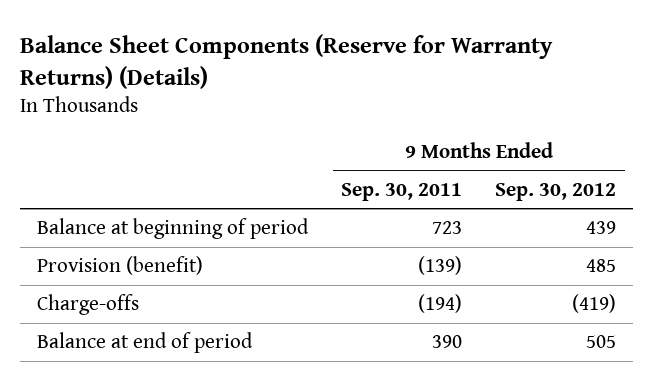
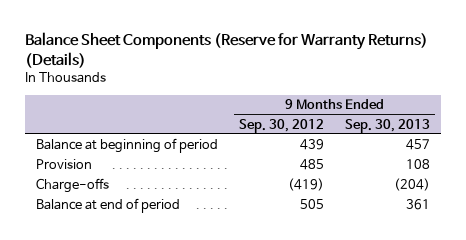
[341,183,463,202] Sep. 30, 2011 -> none
none -> [345,118,431,133] Sep. 30, 2013
[37,256,204,276] Provision (benefit) -> [35,159,92,170] Provision

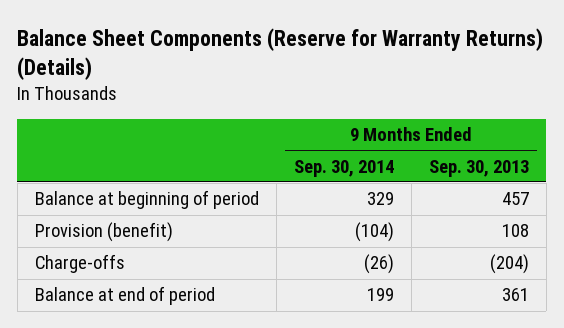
[238,118,324,133] Sep. 30, 2012 -> none
none -> [293,159,394,177] Sep. 30, 2014
[35,159,92,170] Provision -> [34,222,173,243] Provision (benefit)

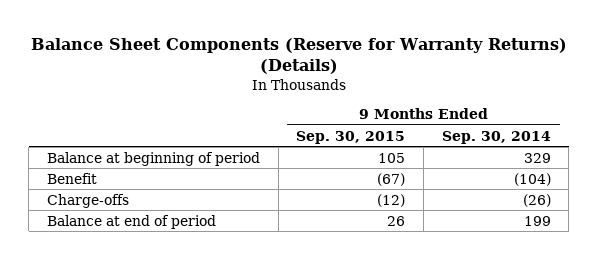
[428,159,529,177] Sep. 30, 2013 -> none
none -> [296,130,406,144] Sep. 30, 2015
[34,222,173,243] Provision (benefit) -> [47,172,98,184] Benefit

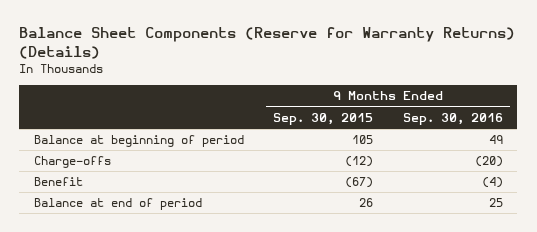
[441,130,551,144] Sep. 30, 2014 -> none
none -> [402,112,503,125] Sep. 30, 2016
[47,172,98,184] Benefit -> [34,177,84,187] Benefit

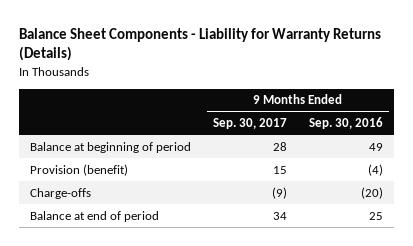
[19,27,516,59] Balance Sheet Components (Reserve for Warranty Returns) (Details) -> [18,27,381,62] Balance Sheet Components - Liability for Warranty Returns (Details)
[273,112,374,125] Sep. 30, 2015 -> none
none -> [212,118,287,130] Sep. 30, 2017
none -> [29,163,128,176] Provision (benefit)
[34,177,84,187] Benefit -> none

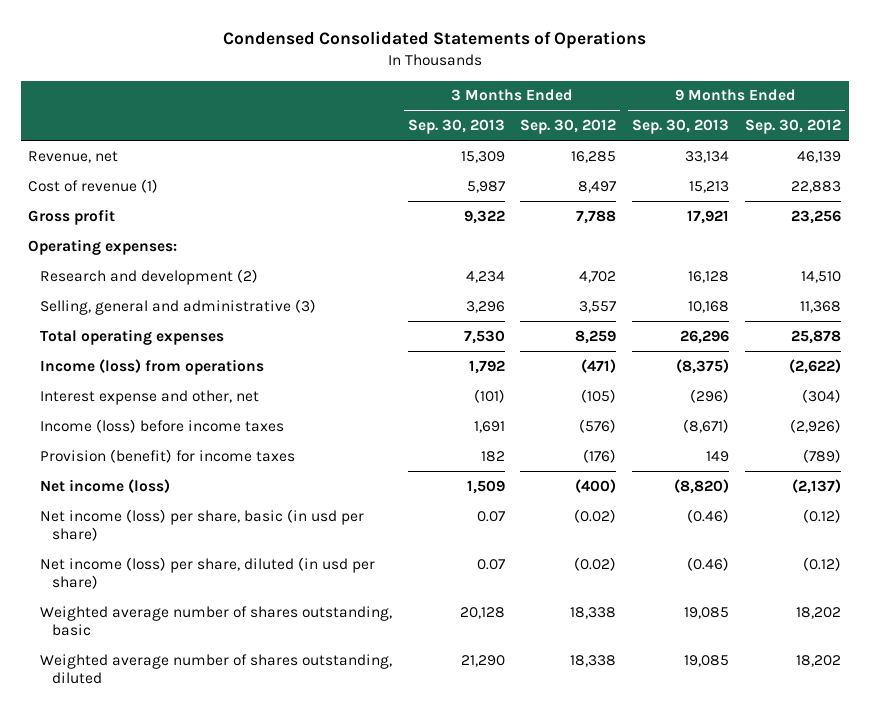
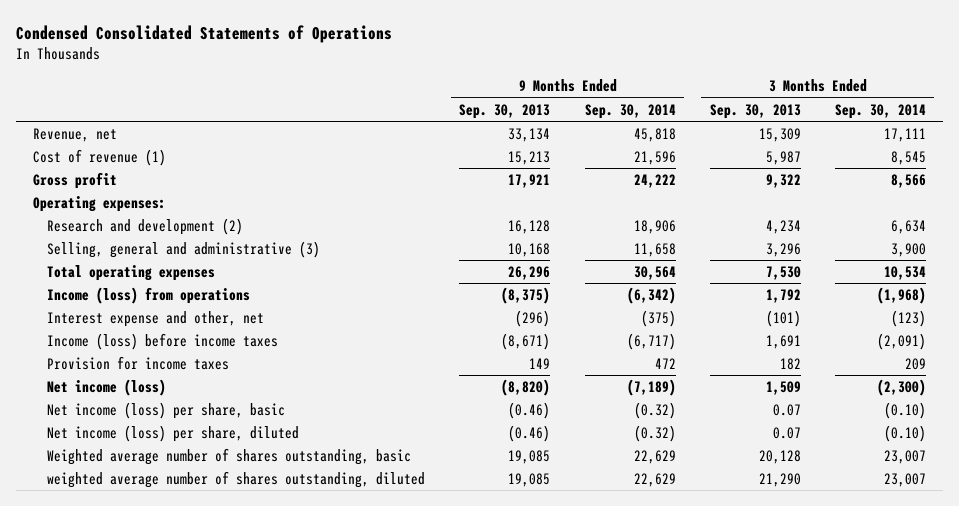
[520,119,617,135] Sep. 30, 2012 -> none
[744,119,841,135] Sep. 30, 2012 -> none
none -> [584,103,676,119] Sep. 30, 2014
none -> [834,103,926,119] Sep. 30, 2014
[40,448,296,463] Provision (benefit) for income taxes -> [47,355,230,370] Provision for income taxes
[40,508,365,542] Net income (loss) per share, basic (in usd per share) -> [47,401,286,419] Net income (loss) per share, basic
[40,556,376,590] Net income (loss) per share, diluted (in usd per share) -> [47,424,300,442] Net income (loss) per share, diluted
[40,653,393,685] Weighted average number of shares outstanding, diluted -> [47,470,426,488] weighted average number of shares outstanding, diluted

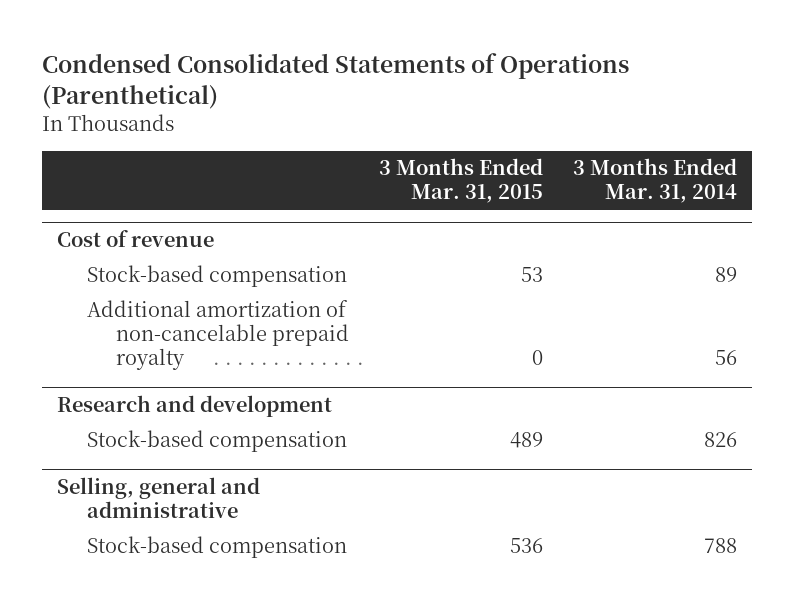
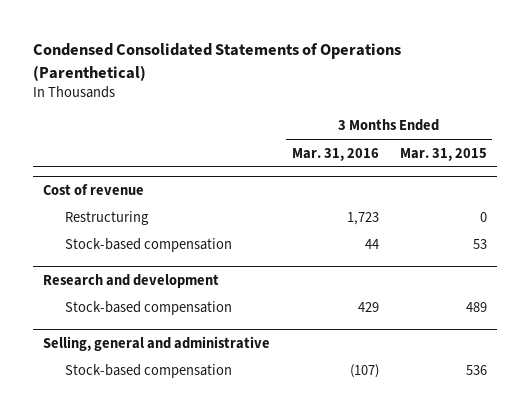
[572,158,737,204] 3 Months Ended Mar. 31, 2014 -> none
none -> [291,147,379,161] Mar. 31, 2016
none -> [64,211,149,226] Restructuring
[86,299,350,370] Additional amortization of non-cancelable prepaid royalty -> none

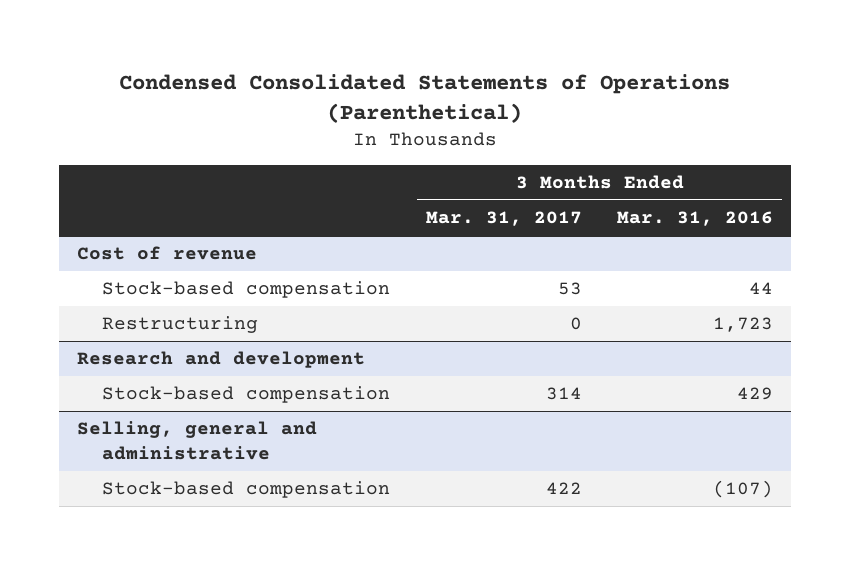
[399,147,487,161] Mar. 31, 2015 -> none
none -> [425,211,582,227] Mar. 31, 2017
[64,211,149,226] Restructuring -> [102,316,259,334] Restructuring

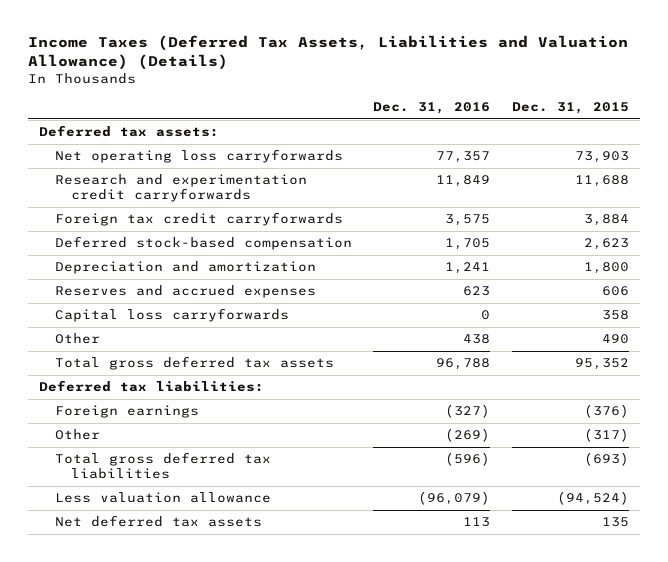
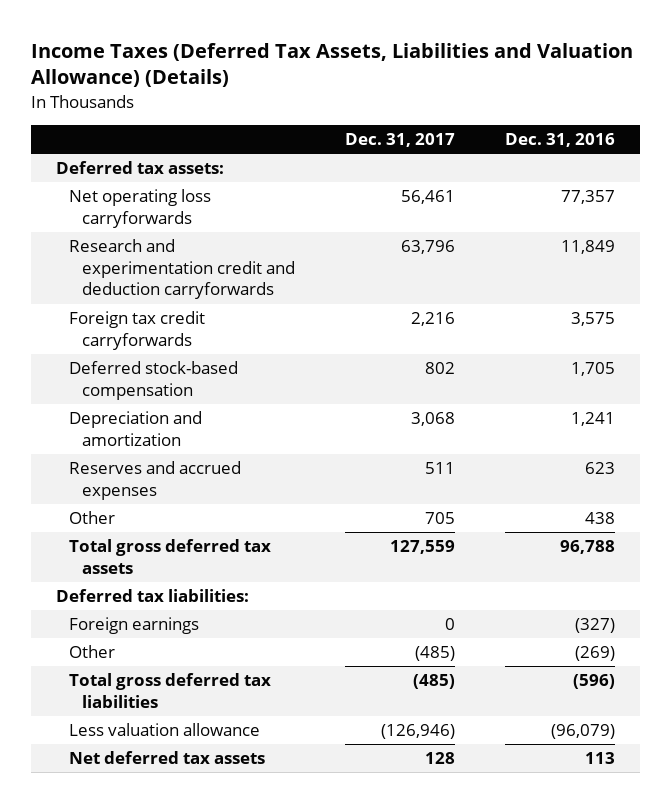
[512,102,630,115] Dec. 31, 2015 -> none
none -> [345,133,456,148] Dec. 31, 2017
[54,174,307,203] Research and experimentation credit carryforwards -> [69,239,296,300] Research and experimentation credit and deduction carryforwards
[54,308,289,323] Capital loss carryforwards -> none

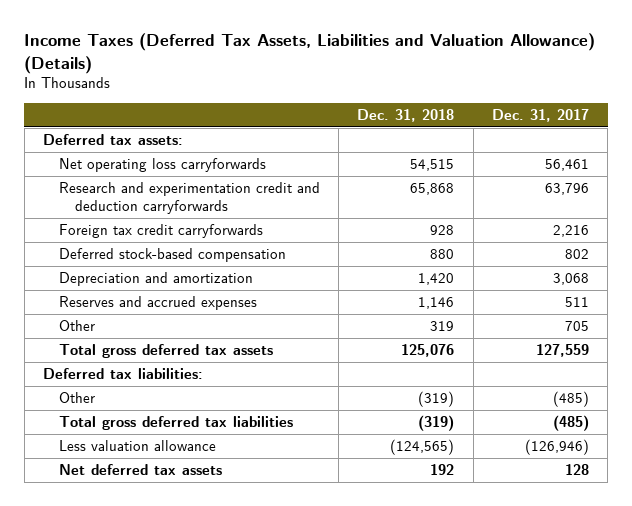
[504,133,615,148] Dec. 31, 2016 -> none
none -> [357,108,455,122] Dec. 31, 2018
[69,617,200,635] Foreign earnings -> none

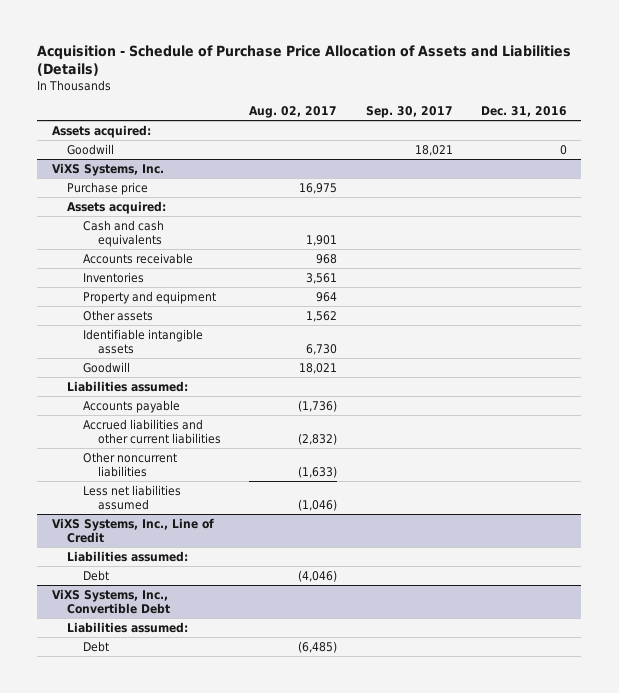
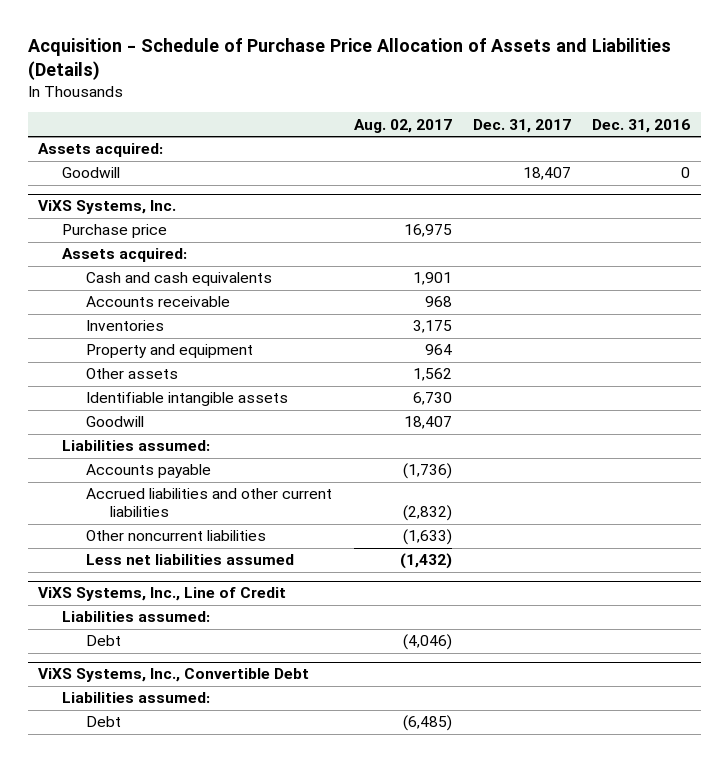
[365,106,453,119] Sep. 30, 2017 -> none
none -> [472,118,571,133] Dec. 31, 2017
[306,272,338,284] 3,561 -> [412,320,452,334] 3,175
[299,362,338,374] 18,021 -> [403,416,452,430] 18,407
[298,498,338,511] (1,046) -> [399,553,452,570] (1,432)

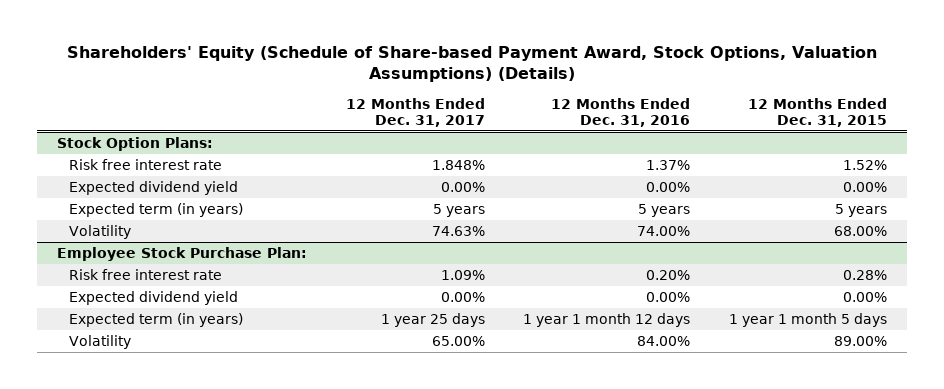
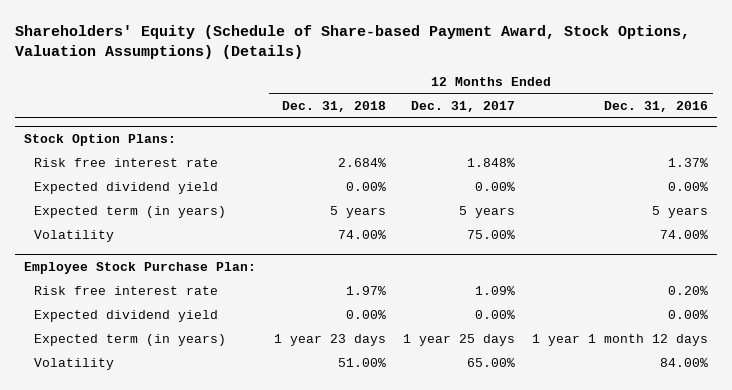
[748,97,888,127] 12 Months Ended Dec. 31, 2015 -> none
none -> [281,100,386,112] Dec. 31, 2018
[431,225,485,236] 74.63% -> [466,230,515,240] 75.00%

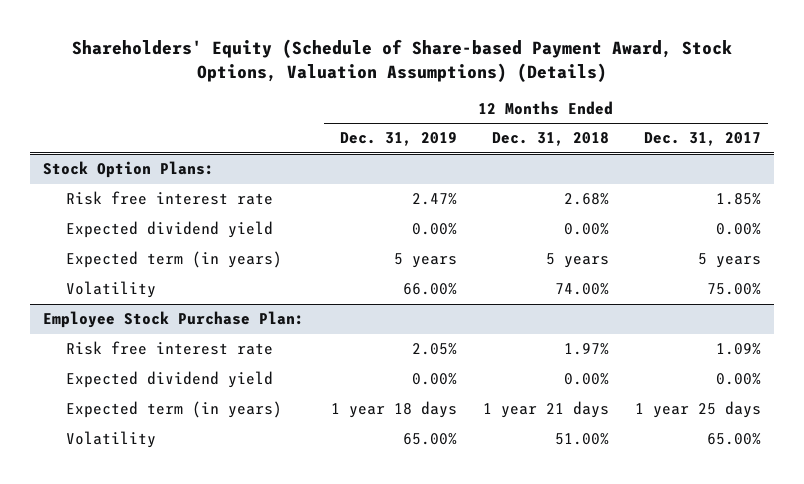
[604,100,709,112] Dec. 31, 2016 -> none
none -> [339,132,457,147] Dec. 31, 2019
[337,158,386,168] 2.684% -> [563,193,609,206] 2.68%
[466,158,515,168] 1.848% -> [715,193,761,206] 1.85%
[273,334,386,347] 1 year 23 days -> [482,401,609,419] 1 year 21 days

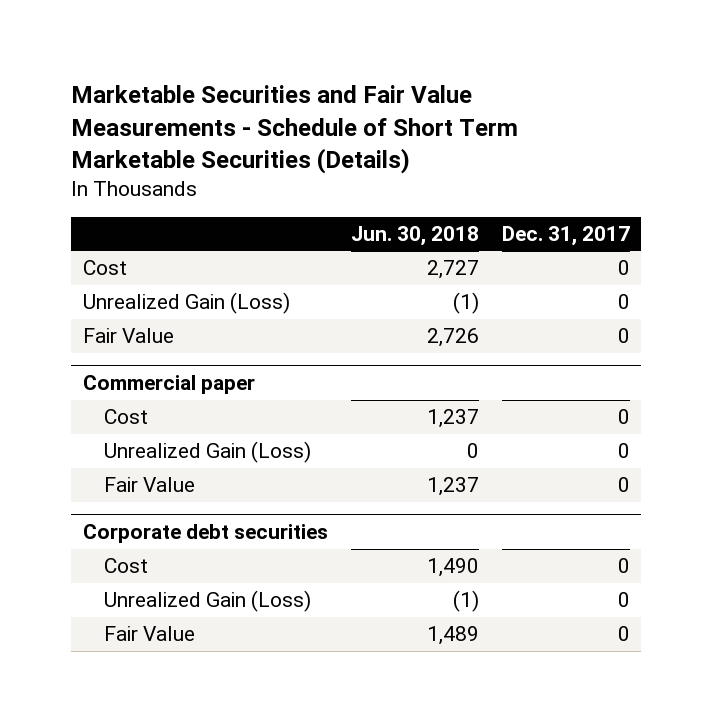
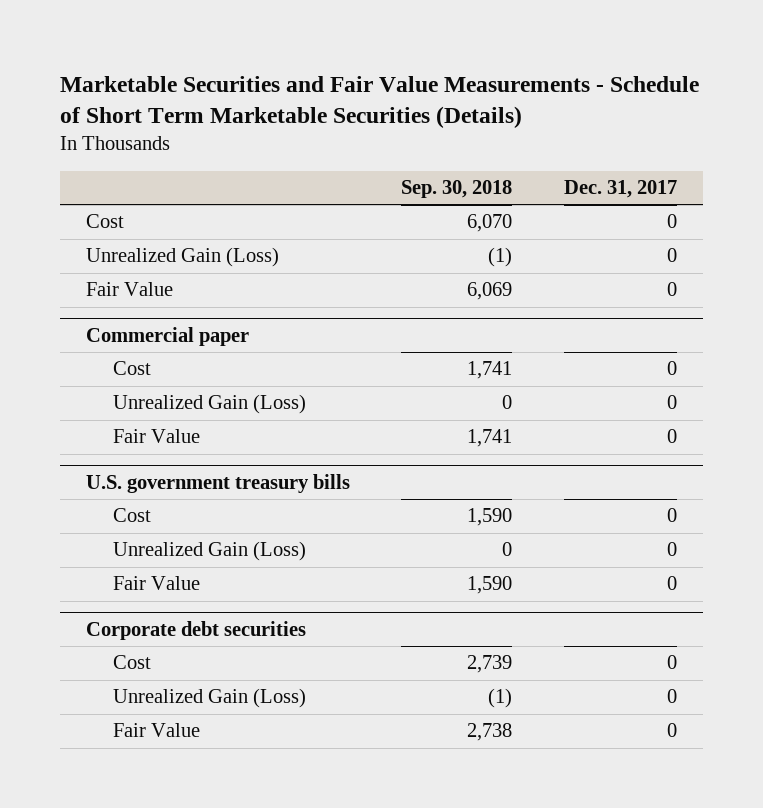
[350,225,479,246] Jun. 30, 2018 -> none
none -> [401,180,513,199] Sep. 30, 2018
none -> [85,474,350,494] U.S. government treasury bills
none -> [112,508,151,523] Cost
none -> [112,541,306,562] Unrealized Gain (Loss)
none -> [112,576,200,591] Fair Value

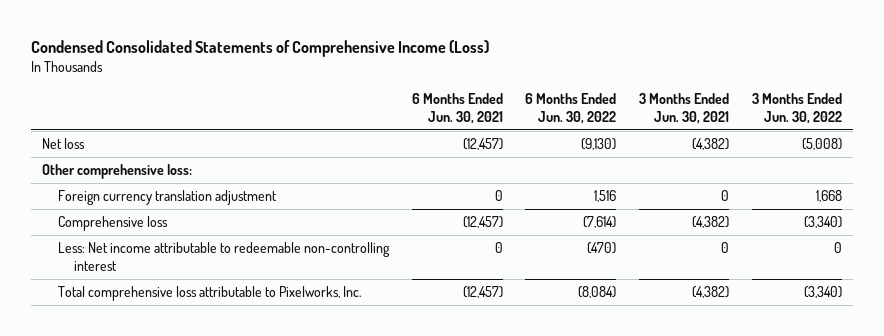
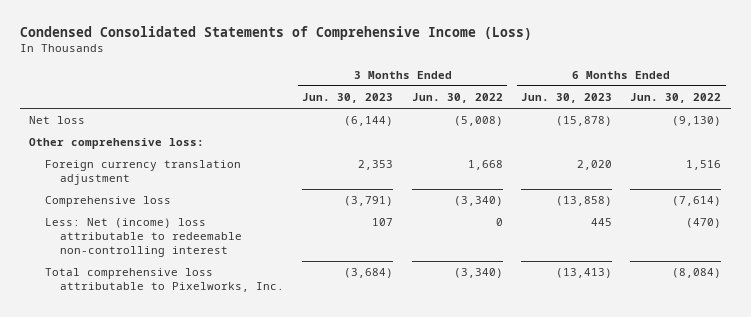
[411,93,503,124] 6 Months Ended Jun. 30, 2021 -> none
[638,93,729,124] 3 Months Ended Jun. 30, 2021 -> none
none -> [302,93,394,104] Jun. 30, 2023
none -> [521,93,613,104] Jun. 30, 2023
[58,242,391,272] Less: Net income attributable to redeemable non-controlling interest -> [44,218,243,257] Less: Net (income) loss attributable to redeemable non-controlling interest

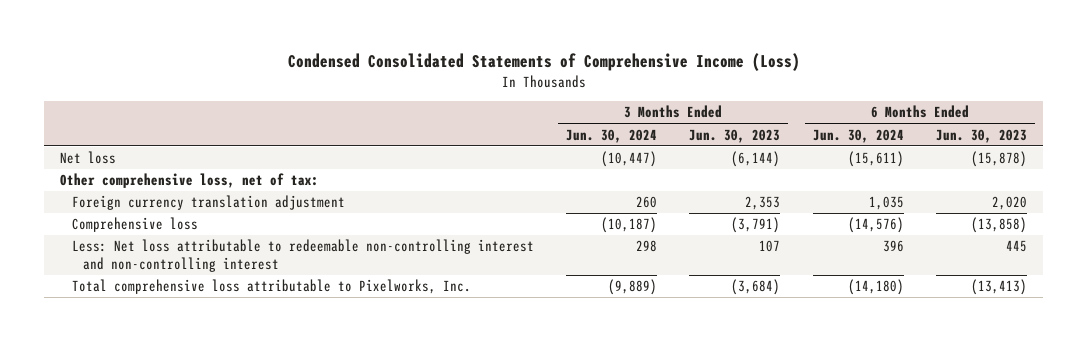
[411,93,503,104] Jun. 30, 2022 -> none
[630,93,722,104] Jun. 30, 2022 -> none
none -> [566,128,658,143] Jun. 30, 2024
none -> [812,128,904,143] Jun. 30, 2024
[29,138,205,150] Other comprehensive loss: -> [60,173,320,189] Other comprehensive loss, net of tax:
[44,218,243,257] Less: Net (income) loss attributable to redeemable non-controlling interest -> [71,239,534,272] Less: Net loss attributable to redeemable non-controlling interest and non-controlling interest

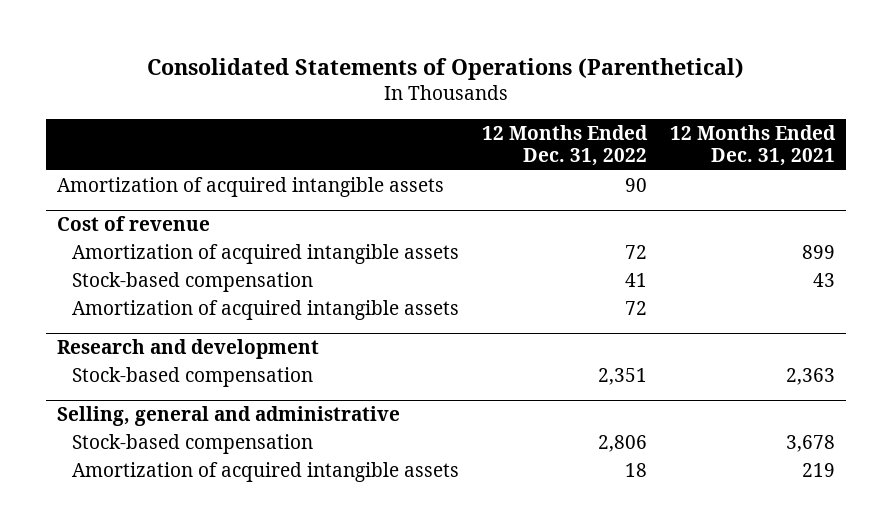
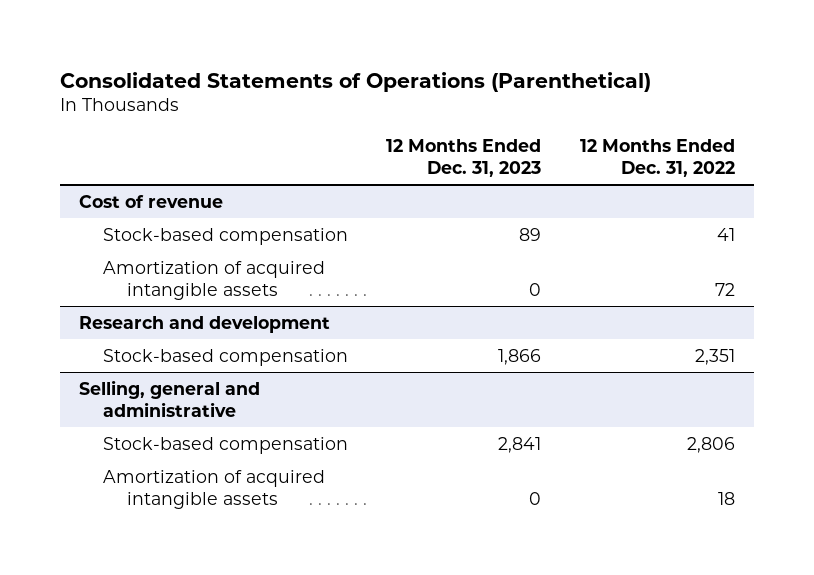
[669,125,836,167] 12 Months Ended Dec. 31, 2021 -> none
none -> [386,138,542,177] 12 Months Ended Dec. 31, 2023
[57,176,445,197] Amortization of acquired intangible assets -> none
[71,243,459,264] Amortization of acquired intangible assets -> none

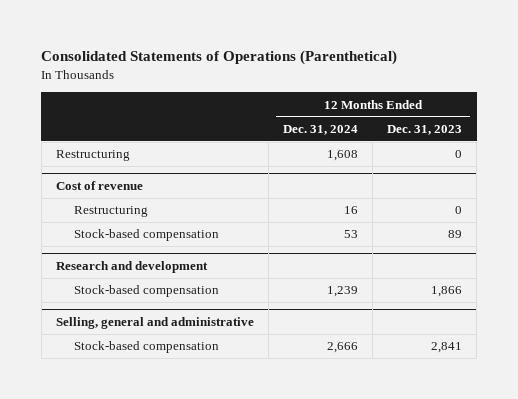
[579,138,735,177] 12 Months Ended Dec. 31, 2022 -> none
none -> [282,124,358,135] Dec. 31, 2024
none -> [55,150,130,162] Restructuring
none -> [73,206,148,218] Restructuring
[103,260,326,300] Amortization of acquired intangible assets -> none
[103,469,326,509] Amortization of acquired intangible assets -> none

